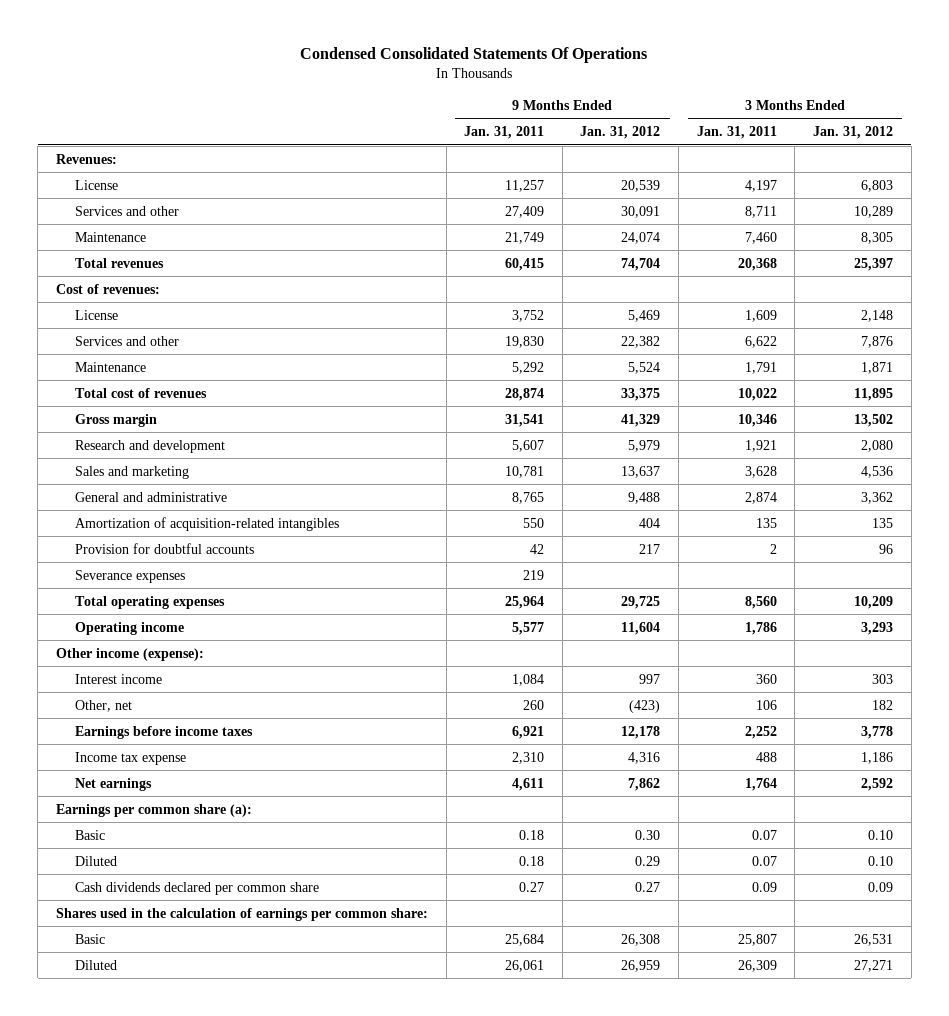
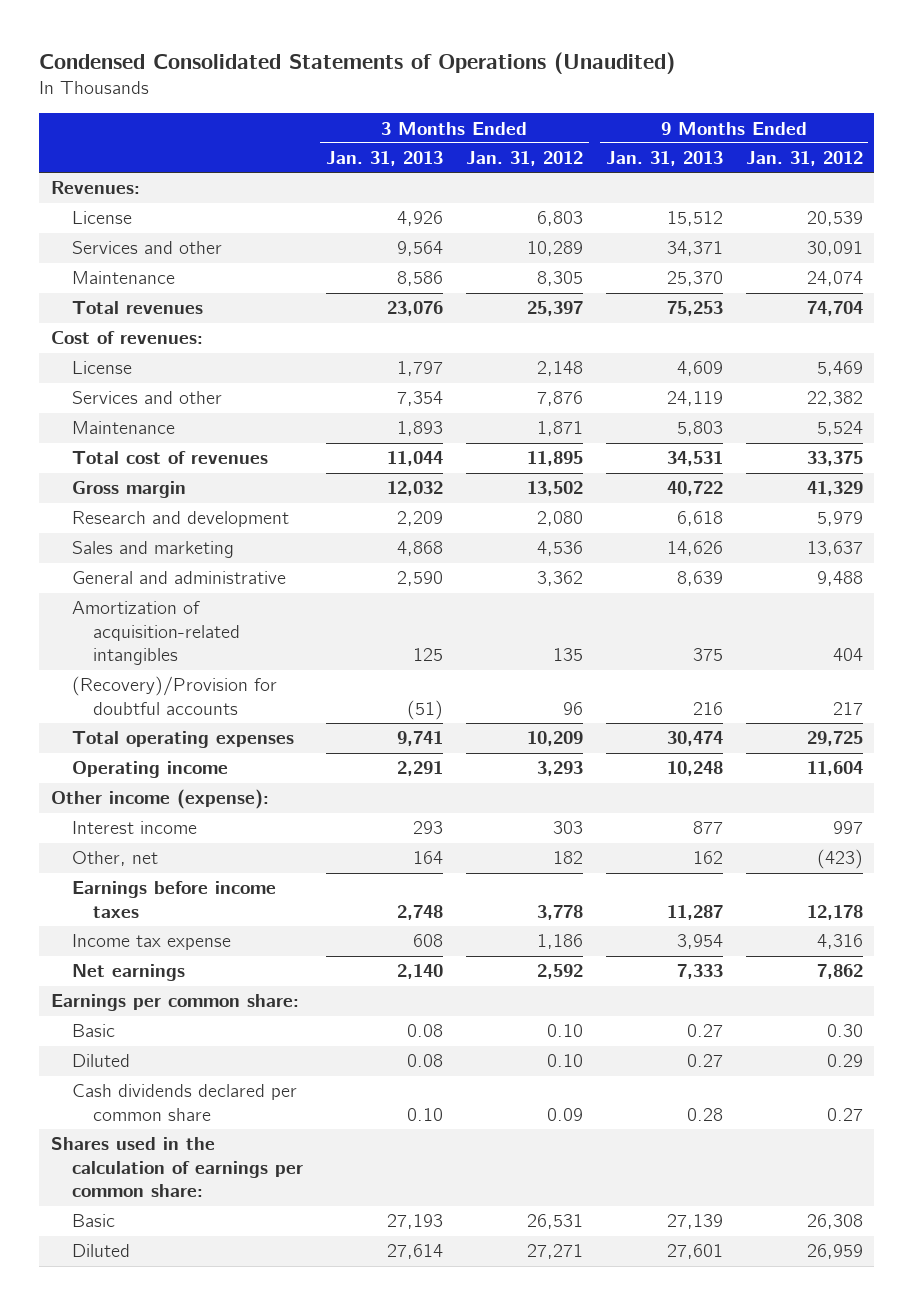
[300,47,648,64] Condensed Consolidated Statements Of Operations -> [39,51,676,74] Condensed Consolidated Statements of Operations (Unaudited)
[464,126,545,140] Jan. 31, 2011 -> none
[696,126,777,140] Jan. 31, 2011 -> none
none -> [325,151,443,167] Jan. 31, 2013
none -> [605,151,723,167] Jan. 31, 2013
[74,569,185,583] Severance expenses -> none
[74,542,254,554] Provision for doubtful accounts -> [72,676,278,715] (Recovery)/Provision for doubtful accounts
[55,803,252,817] Earnings per common share (a): -> [50,994,299,1012] Earnings per common share:

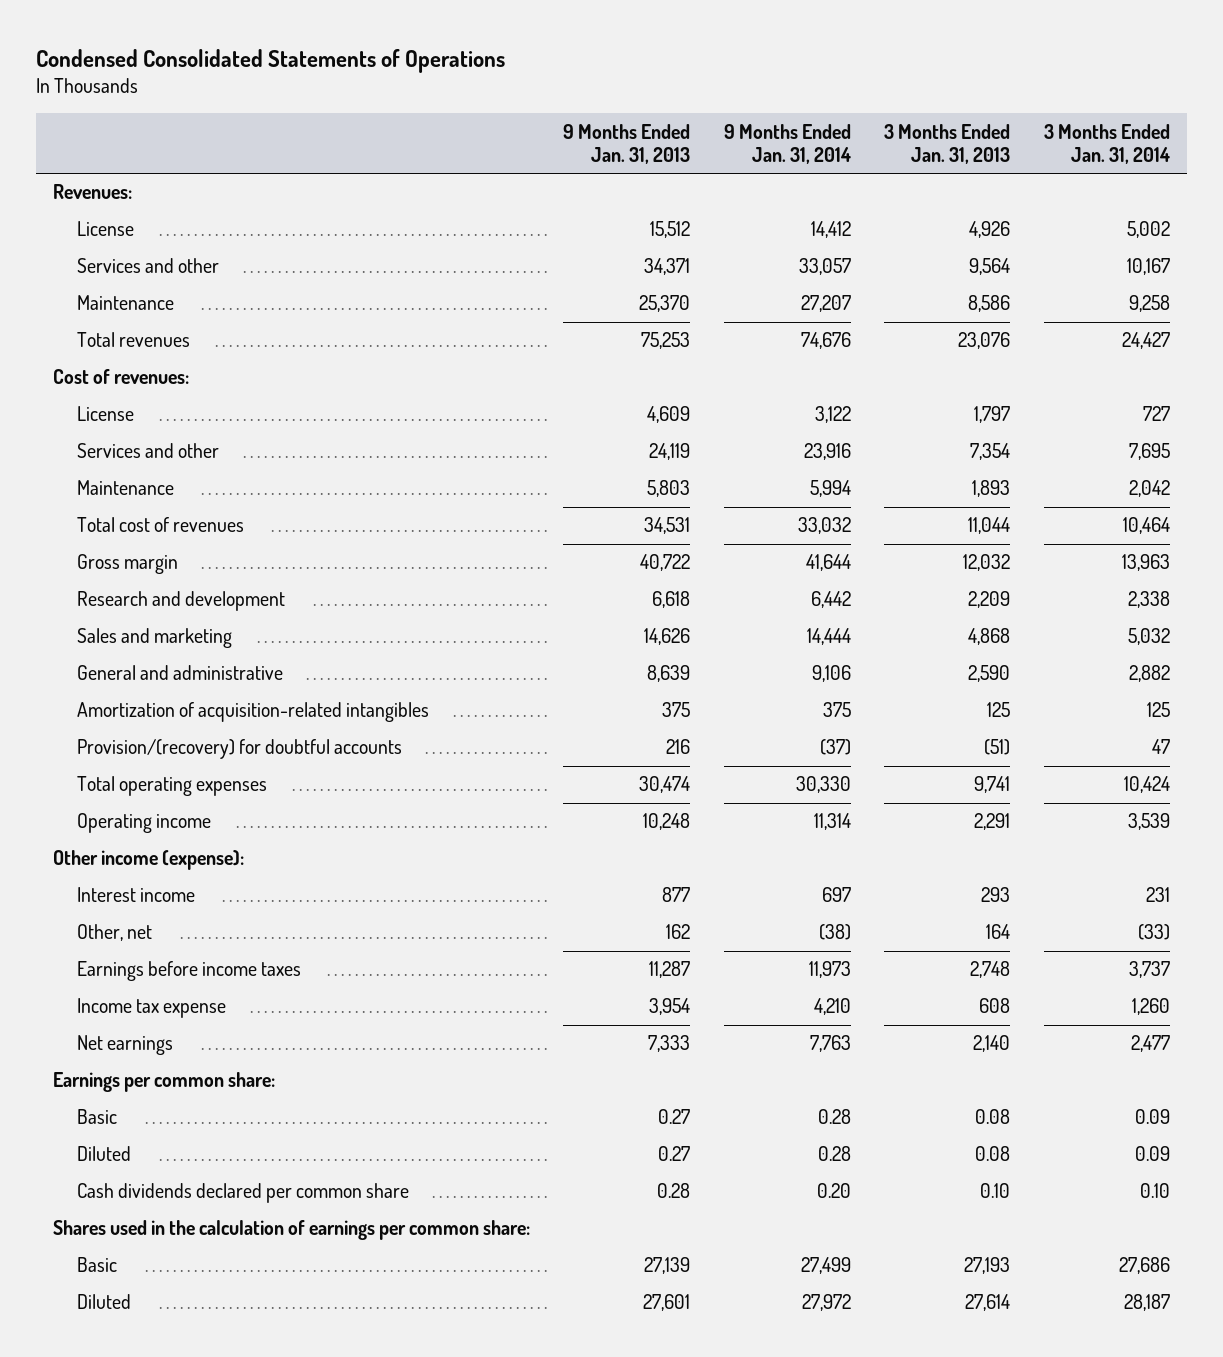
[39,51,676,74] Condensed Consolidated Statements of Operations (Unaudited) -> [36,48,506,73] Condensed Consolidated Statements of Operations
[465,151,583,167] Jan. 31, 2012 -> none
[745,151,863,167] Jan. 31, 2012 -> none
none -> [723,123,851,165] 9 Months Ended Jan. 31, 2014
none -> [1043,123,1170,165] 3 Months Ended Jan. 31, 2014
[72,676,278,715] (Recovery)/Provision for doubtful accounts -> [77,739,403,760] Provision/(recovery) for doubtful accounts

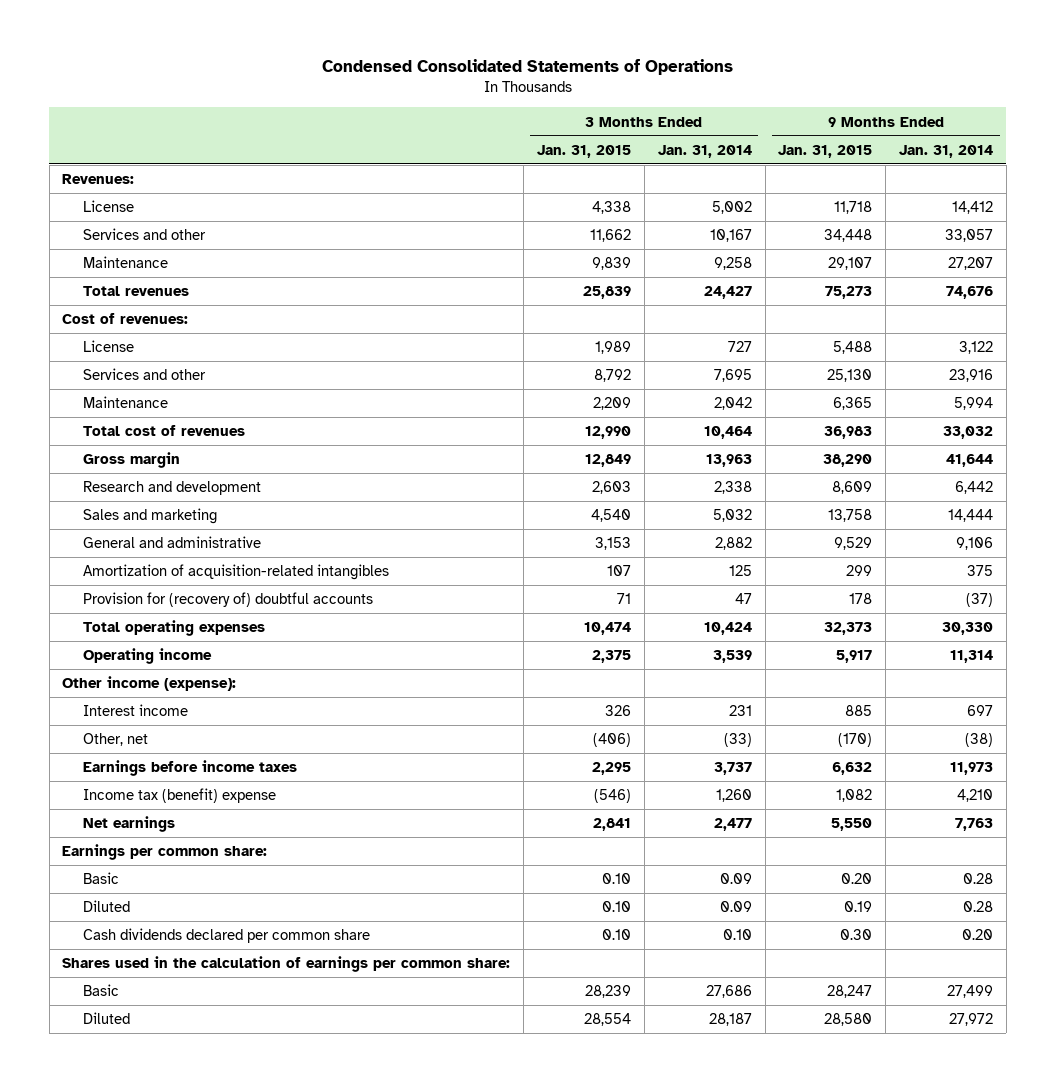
[563,123,691,165] 9 Months Ended Jan. 31, 2013 -> none
[884,123,1011,165] 3 Months Ended Jan. 31, 2013 -> none
none -> [537,144,632,158] Jan. 31, 2015
none -> [778,144,873,158] Jan. 31, 2015
[77,739,403,760] Provision/(recovery) for doubtful accounts -> [83,592,374,608] Provision for (recovery of) doubtful accounts
[77,998,227,1019] Income tax expense -> [83,788,277,804] Income tax (benefit) expense

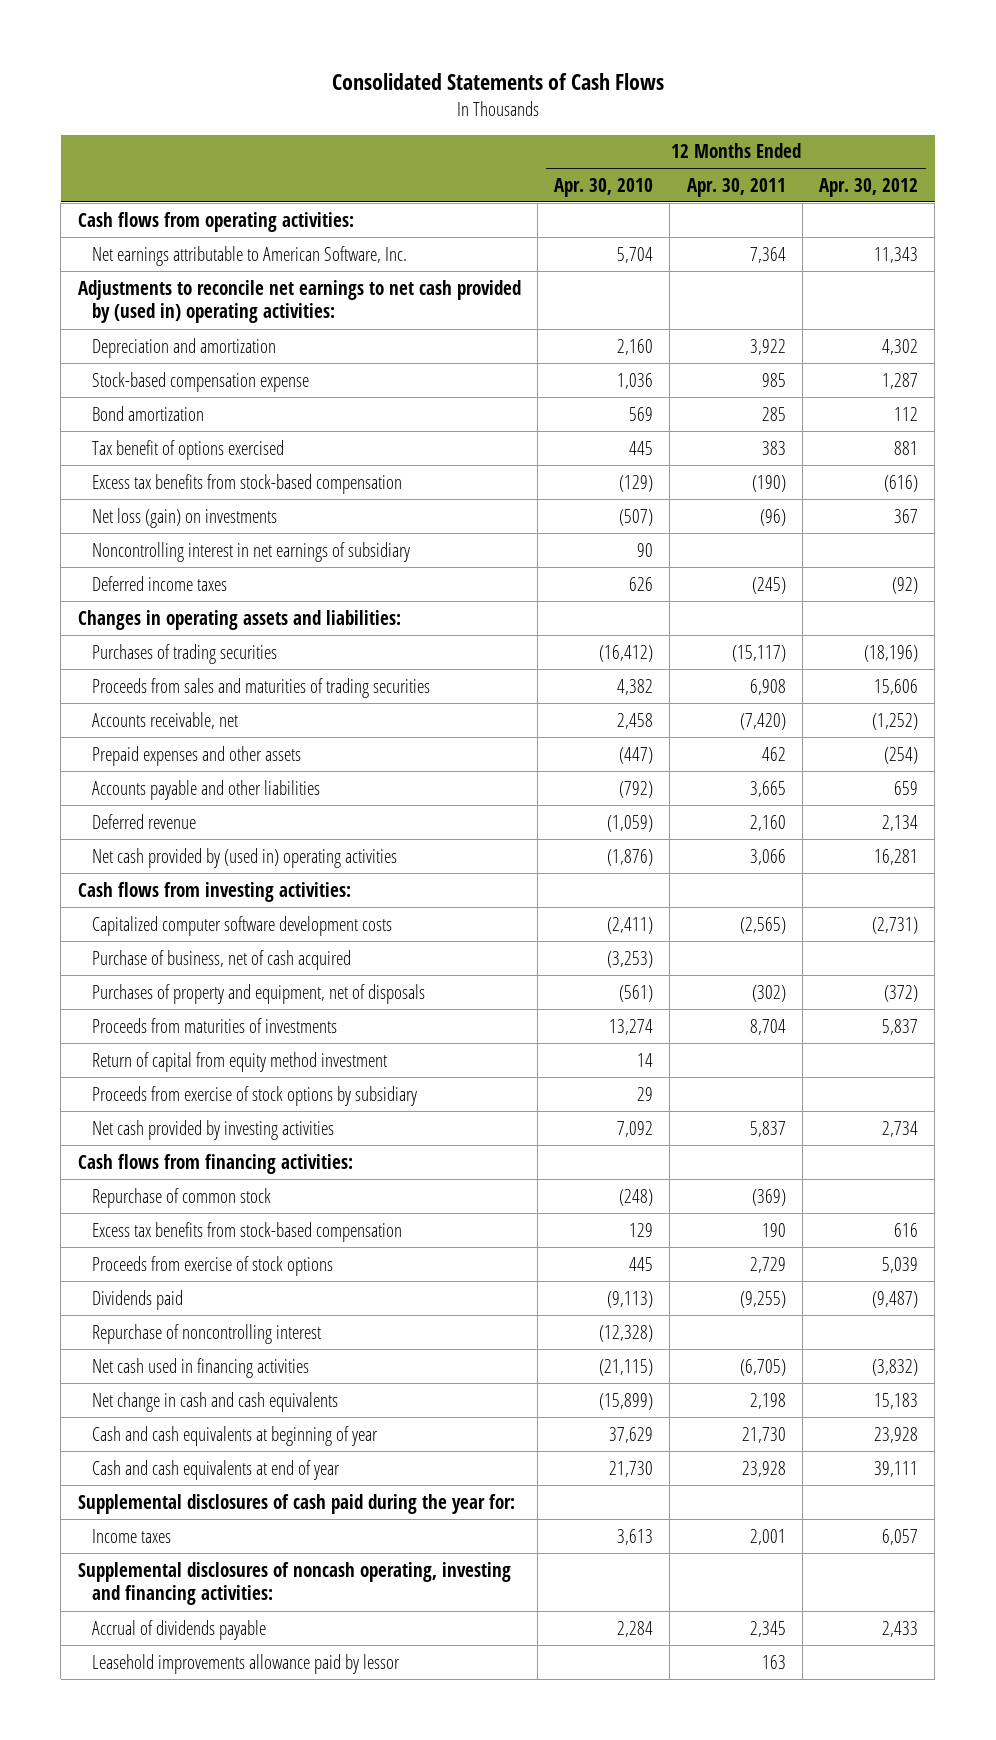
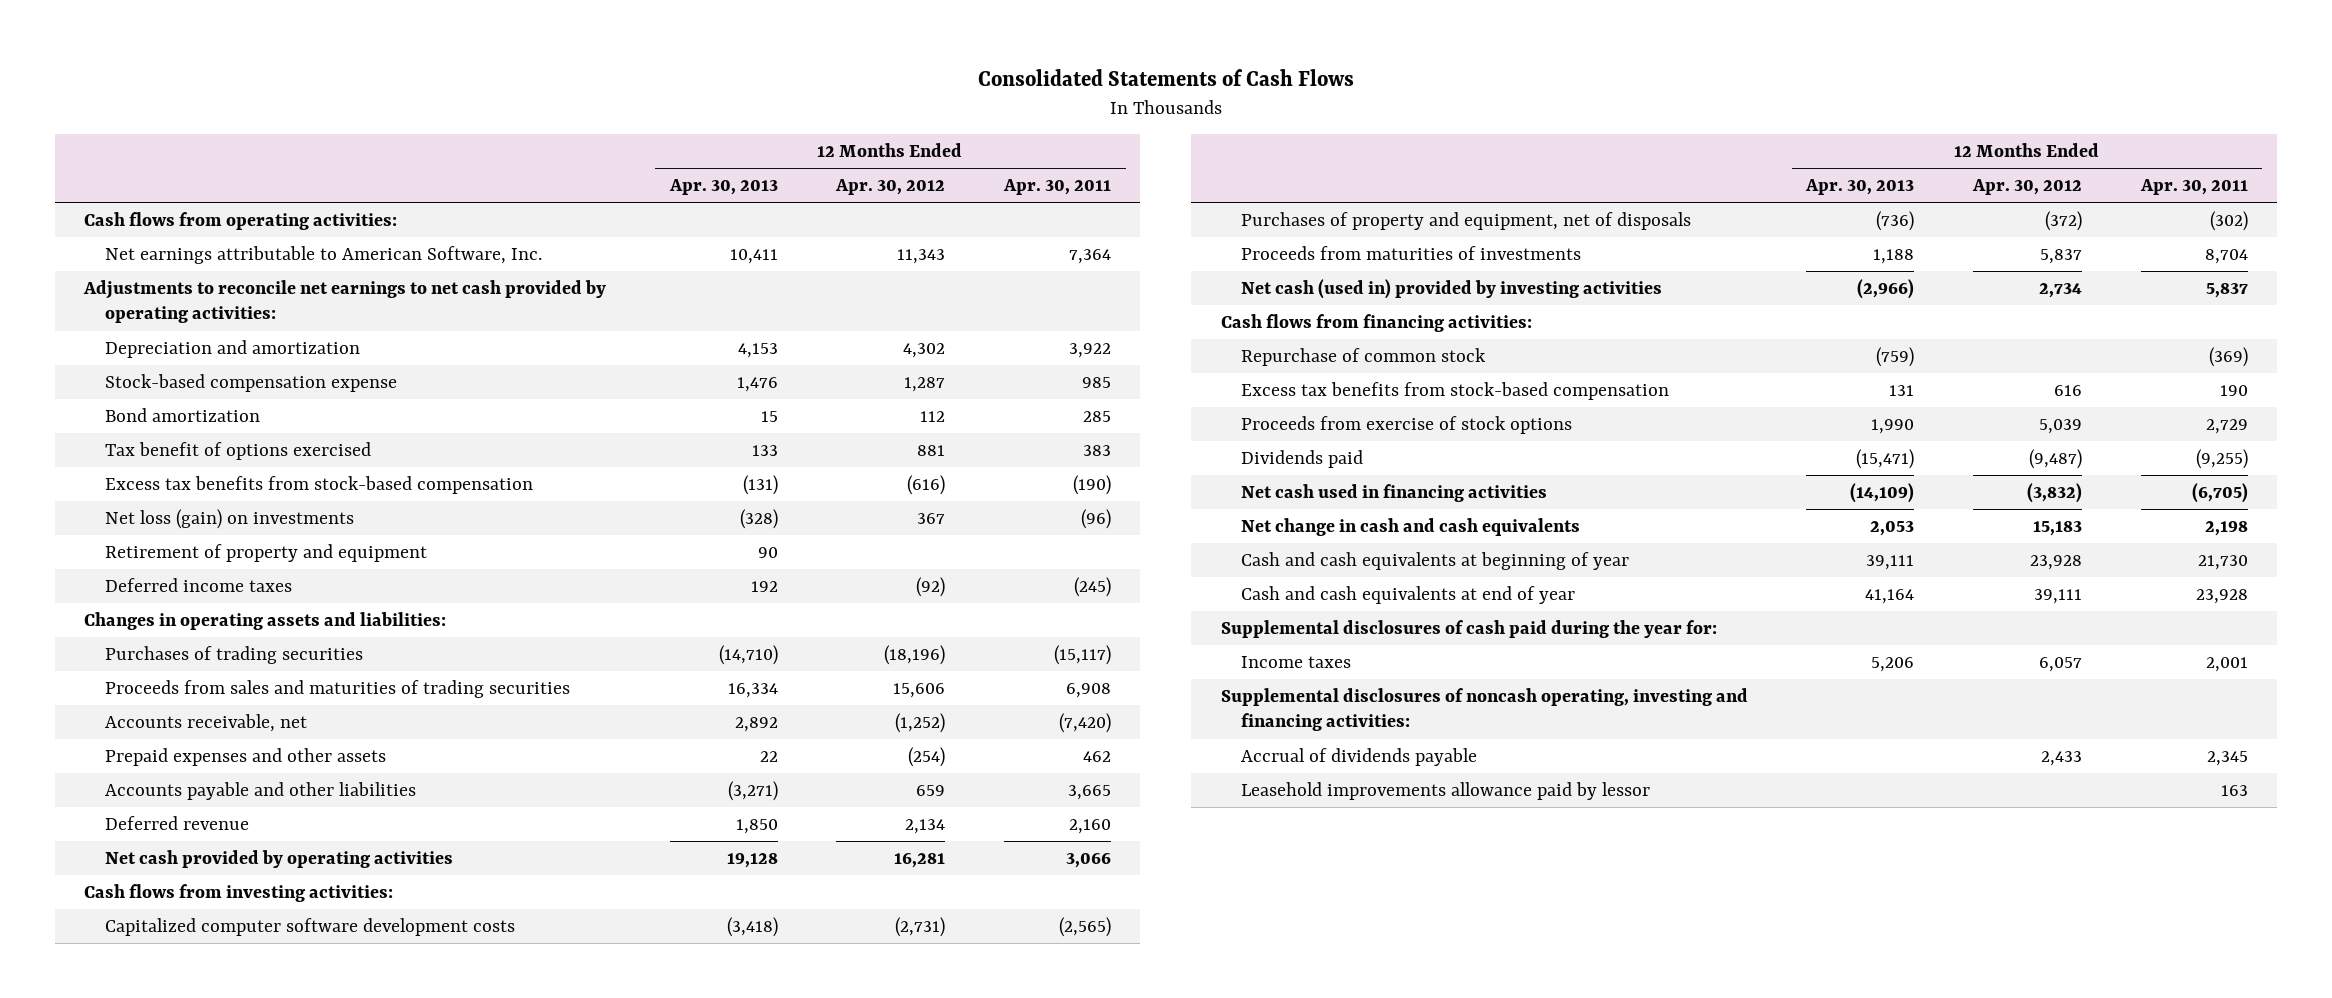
[554,177,654,197] Apr. 30, 2010 -> none
none -> [668,178,778,195] Apr. 30, 2013
[77,279,521,324] Adjustments to reconcile net earnings to net cash provided by (used in) operating activities: -> [83,279,607,324] Adjustments to reconcile net earnings to net cash provided by operating activities:
[91,541,410,562] Noncontrolling interest in net earnings of subsidiary -> none
none -> [104,543,427,562] Retirement of property and equipment
[91,847,397,868] Net cash provided by (used in) operating activities -> [104,849,453,868] Net cash provided by operating activities
[91,949,351,970] Purchase of business, net of cash acquired -> none
[91,1051,387,1072] Return of capital from equity method investment -> none
[91,1085,417,1106] Proceeds from exercise of stock options by subsidiary -> none
[91,1119,334,1140] Net cash provided by investing activities -> [1241,278,1663,299] Net cash (used in) provided by investing activities
[91,1323,321,1344] Repurchase of noncontrolling interest -> none

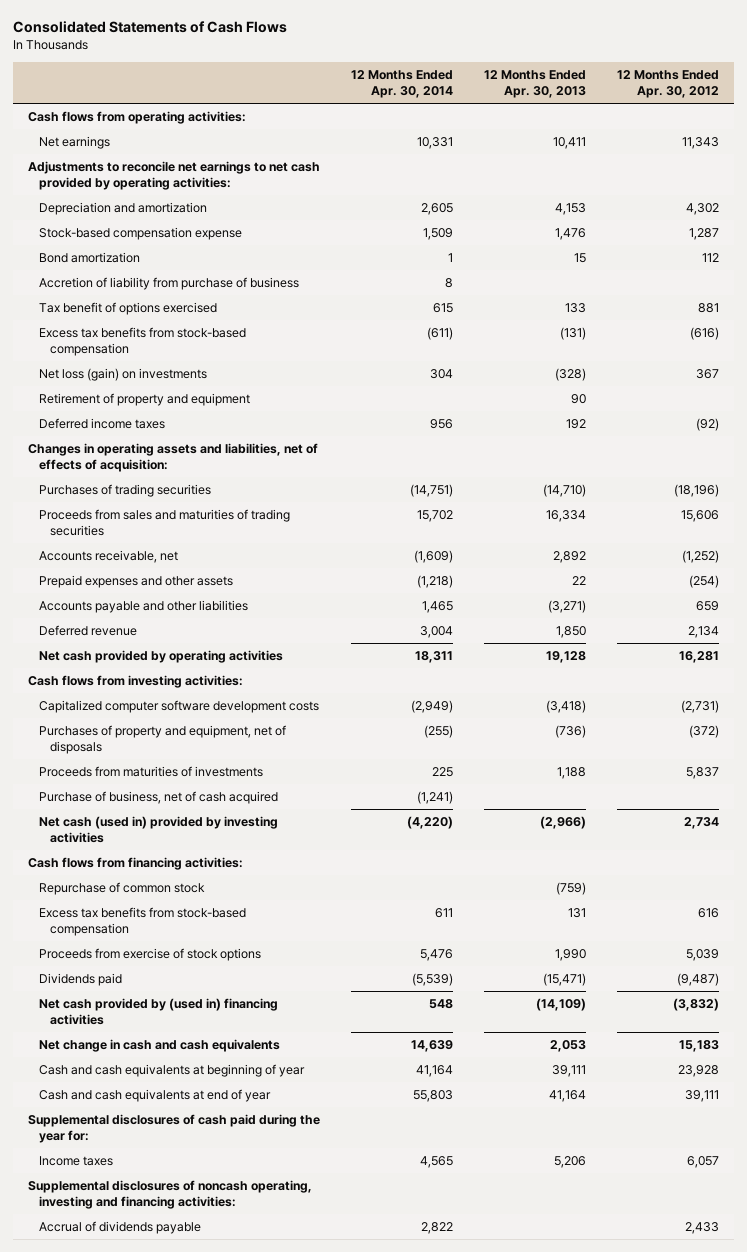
[1003,178,1112,195] Apr. 30, 2011 -> none
none -> [351,69,454,98] 12 Months Ended Apr. 30, 2014
[104,245,542,264] Net earnings attributable to American Software, Inc. -> [39,136,111,150] Net earnings
none -> [39,277,300,291] Accretion of liability from purchase of business
[84,611,447,630] Changes in operating assets and liabilities: -> [28,443,319,473] Changes in operating assets and liabilities, net of effects of acquisition:
none -> [39,791,279,805] Purchase of business, net of cash acquired
[1241,483,1548,502] Net cash used in financing activities -> [39,998,279,1026] Net cash provided by (used in) financing activities
[1241,781,1651,800] Leasehold improvements allowance paid by lessor -> none

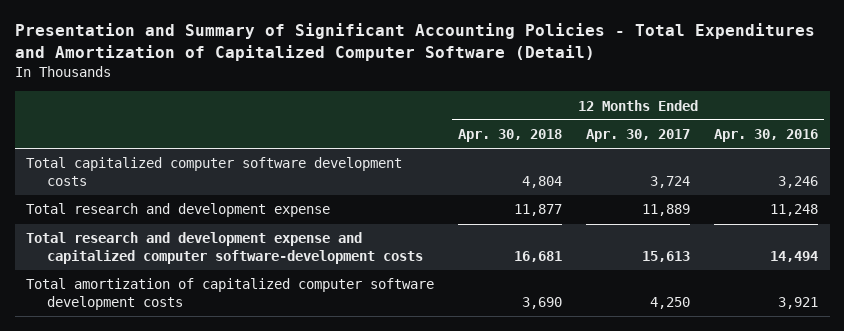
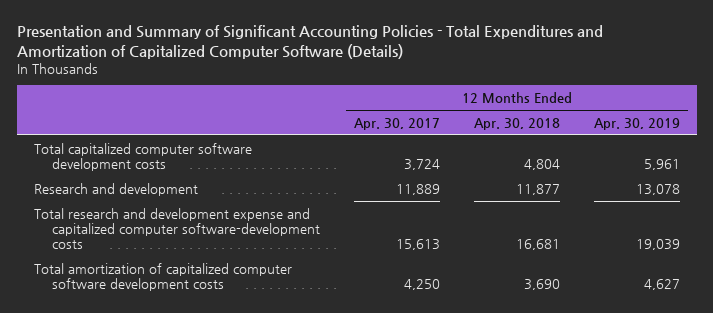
[14,23,815,62] Presentation and Summary of Significant Accounting Policies - Total Expenditures and Amortization of Capitalized Computer Software (Detail) -> [16,25,603,59] Presentation and Summary of Significant Accounting Policies - Total Expenditures and Amortization of Capitalized Computer Software (Details)
[713,129,818,143] Apr. 30, 2016 -> none
none -> [593,117,680,130] Apr. 30, 2019
[26,203,331,218] Total research and development expense -> [33,182,198,196] Research and development

